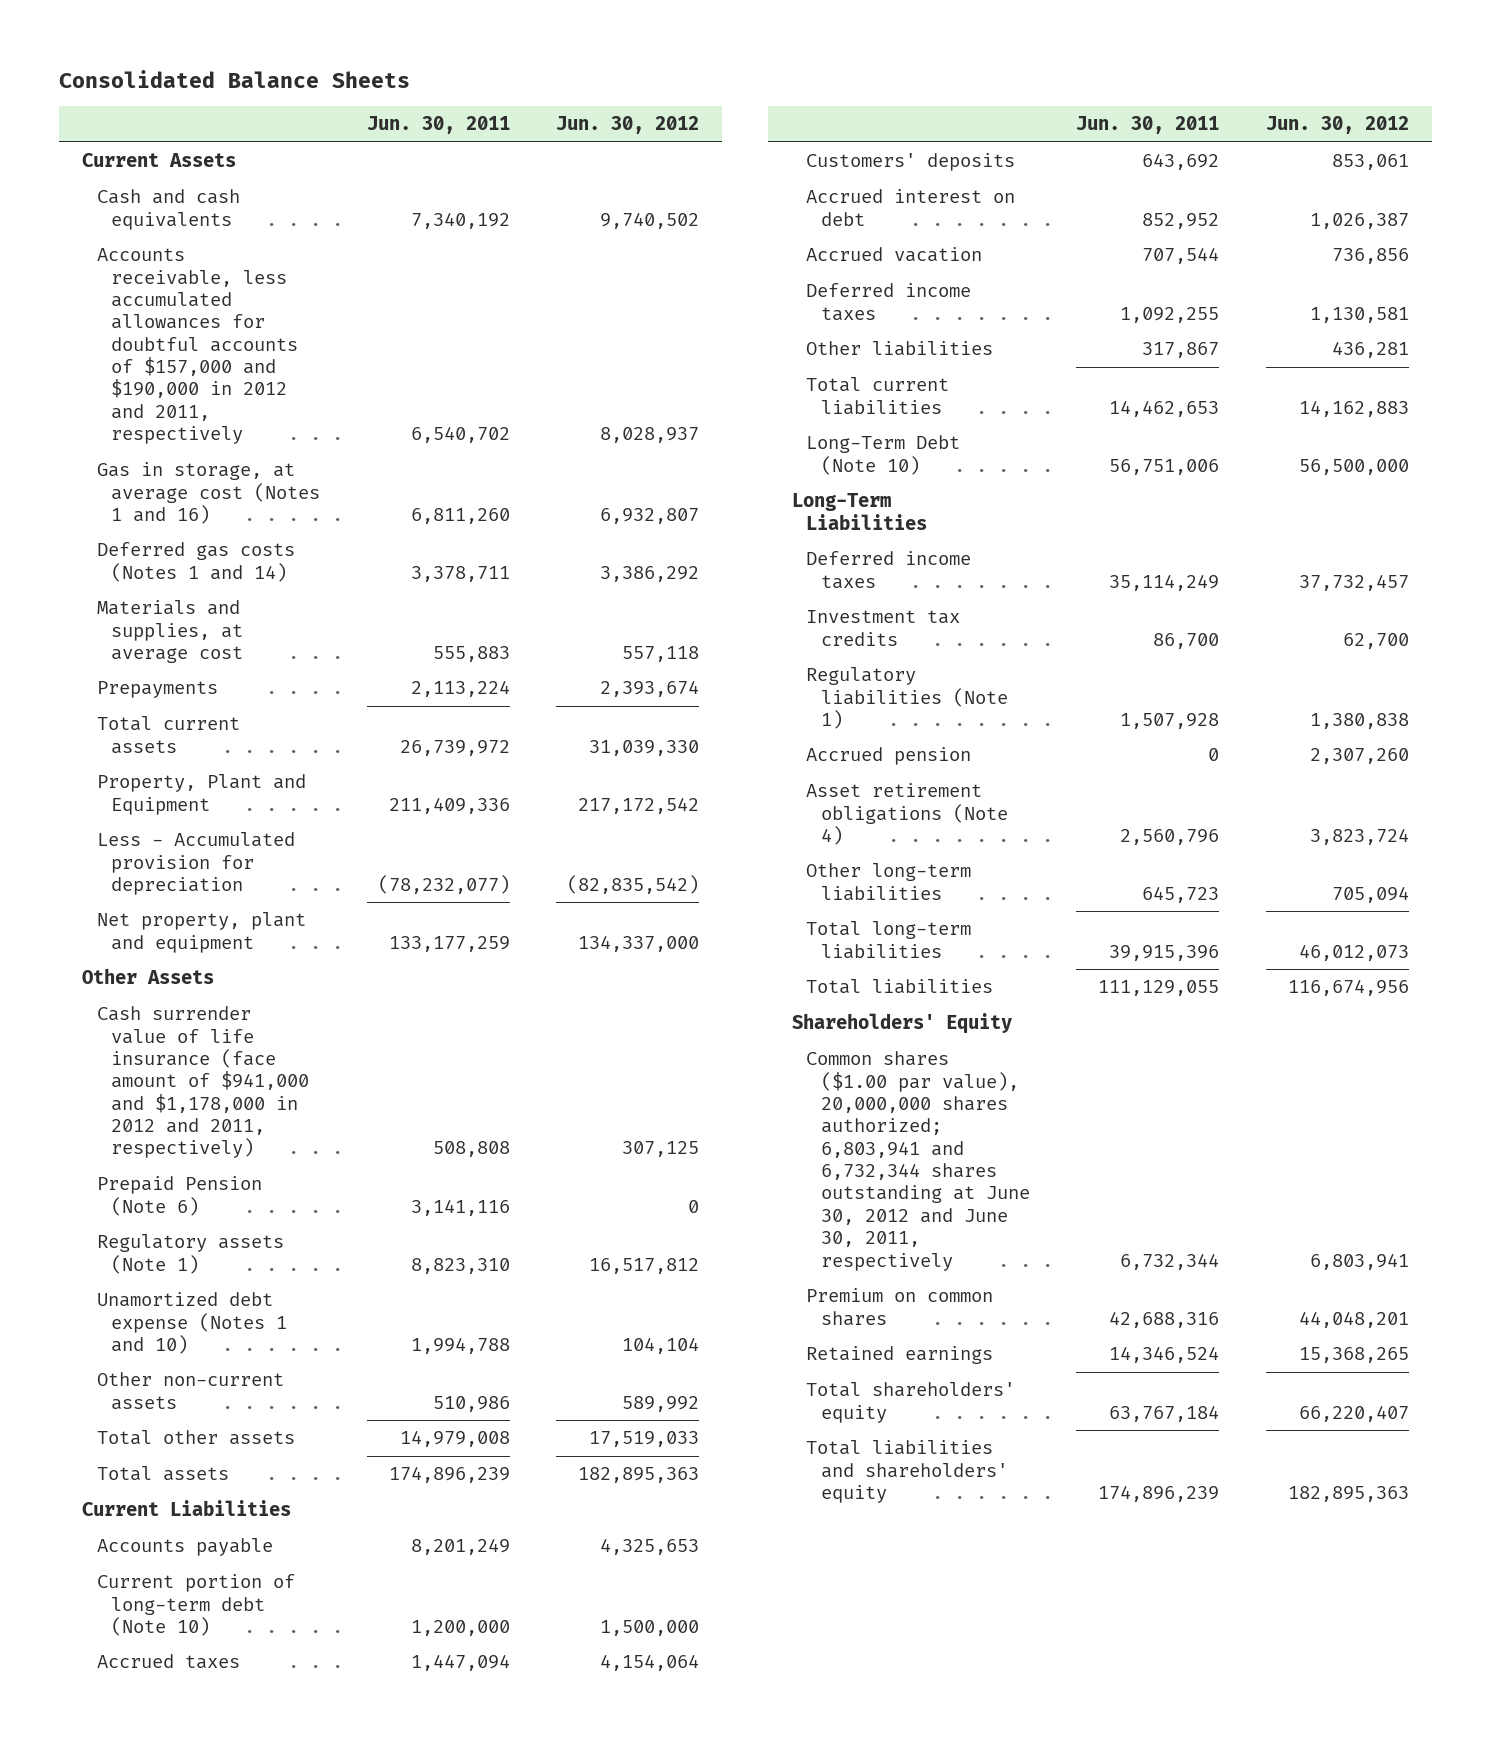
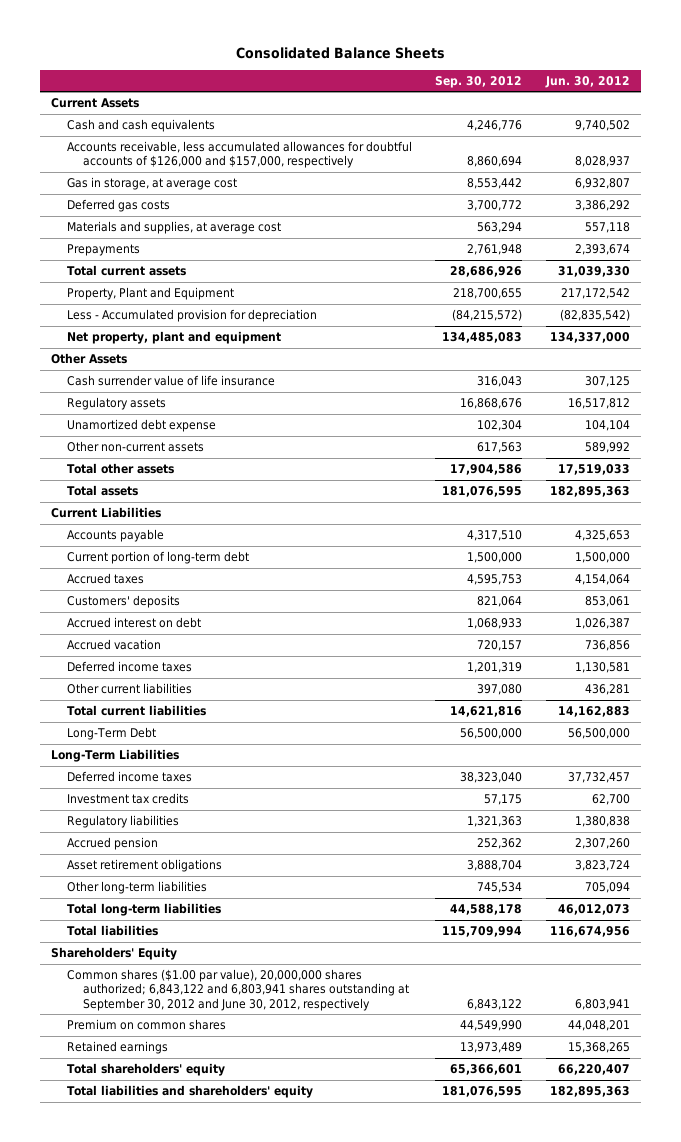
[366,116,510,135] Jun. 30, 2011 -> none
none -> [435,75,523,88] Sep. 30, 2012
[96,248,299,445] Accounts receivable, less accumulated allowances for doubtful accounts of $157,000 and $190,000 in 2012 and 2011, respectively -> [67,141,413,169] Accounts receivable, less accumulated allowances for doubtful accounts of $126,000 and $157,000, respectively
[96,462,321,524] Gas in storage, at average cost (Notes 1 and 16) -> [67,177,238,191] Gas in storage, at average cost
[96,542,295,582] Deferred gas costs (Notes 1 and 14) -> [67,199,171,213] Deferred gas costs
[96,1176,262,1216] Prepaid Pension (Note 6) -> none
[96,1006,310,1159] Cash surrender value of life insurance (face amount of $941,000 and $1,178,000 in 2012 and 2011, respectively) -> [67,375,276,387] Cash surrender value of life insurance
[96,1234,284,1274] Regulatory assets (Note 1) -> [67,397,167,411] Regulatory assets
[96,1292,288,1354] Unamortized debt expense (Notes 1 and 10) -> [67,419,217,433] Unamortized debt expense
[96,1574,295,1636] Current portion of long-term debt (Note 10) -> [67,551,250,565] Current portion of long-term debt
[806,341,994,357] Other liabilities -> [67,683,193,695] Other current liabilities
[806,435,961,475] Long-Term Debt (Note 10) -> [67,727,157,741] Long-Term Debt
[806,667,1008,729] Regulatory liabilities (Note 1) -> [67,815,180,829] Regulatory liabilities
[806,783,1008,845] Asset retirement obligations (Note 4) -> [67,859,223,873] Asset retirement obligations
[806,1051,1030,1271] Common shares ($1.00 par value), 20,000,000 shares authorized; 6,803,941 and 6,732,344 shares outstanding at June 30, 2012 and June 30, 2011, respectively -> [67,969,410,1011] Common shares ($1.00 par value), 20,000,000 shares authorized; 6,843,122 and 6,803,941 shares outstanding at September 30, 2012 and June 30, 2012, respectively

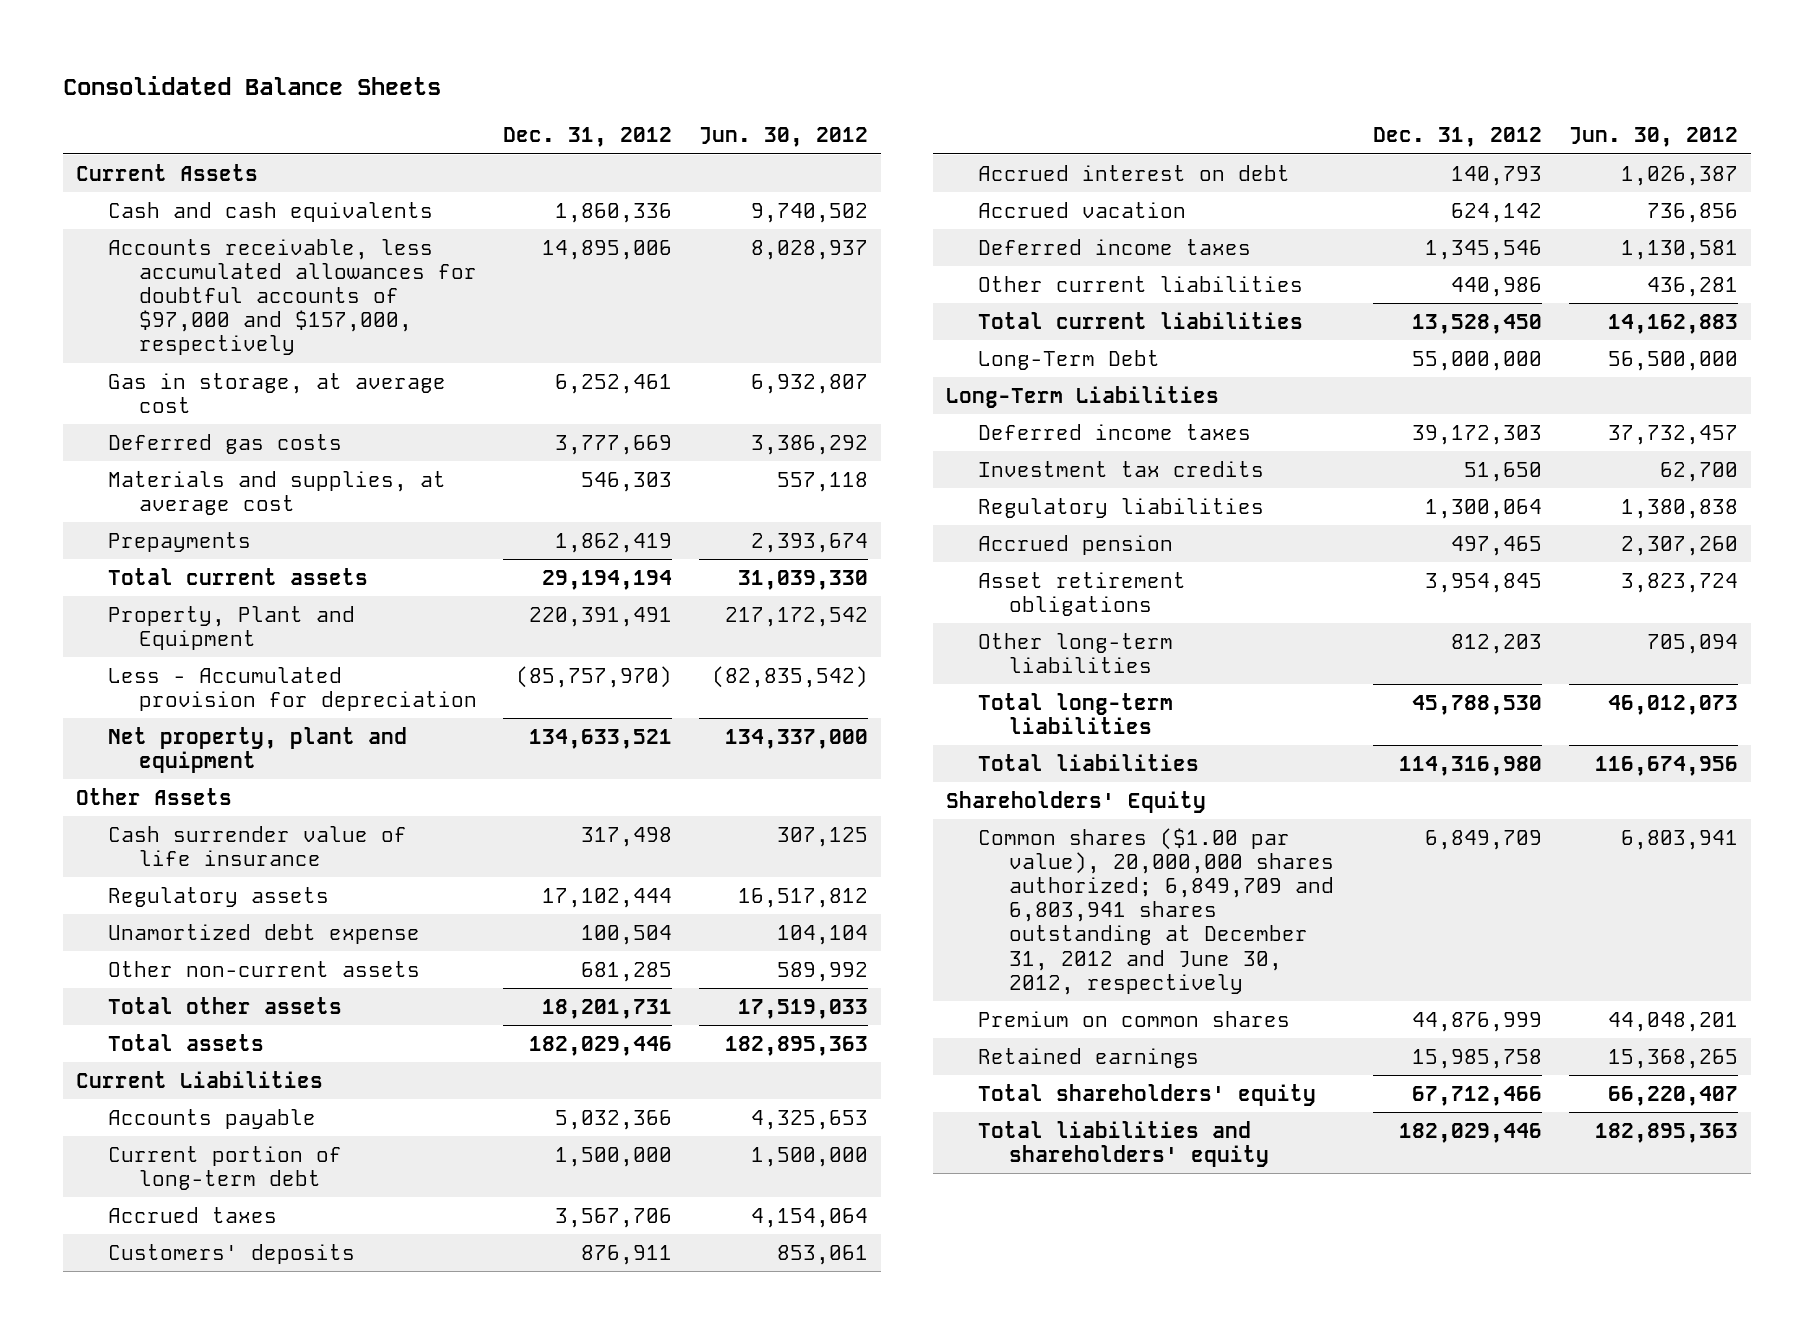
[435,75,523,88] Sep. 30, 2012 -> none
none -> [503,127,673,148] Dec. 31, 2012
[67,141,413,169] Accounts receivable, less accumulated allowances for doubtful accounts of $126,000 and $157,000, respectively -> [107,238,478,356] Accounts receivable, less accumulated allowances for doubtful accounts of $97,000 and $157,000, respectively
[67,969,410,1011] Common shares ($1.00 par value), 20,000,000 shares authorized; 6,843,122 and 6,803,941 shares outstanding at September 30, 2012 and June 30, 2012, respectively -> [977,827,1335,995] Common shares ($1.00 par value), 20,000,000 shares authorized; 6,849,709 and 6,803,941 shares outstanding at December 31, 2012 and June 30, 2012, respectively

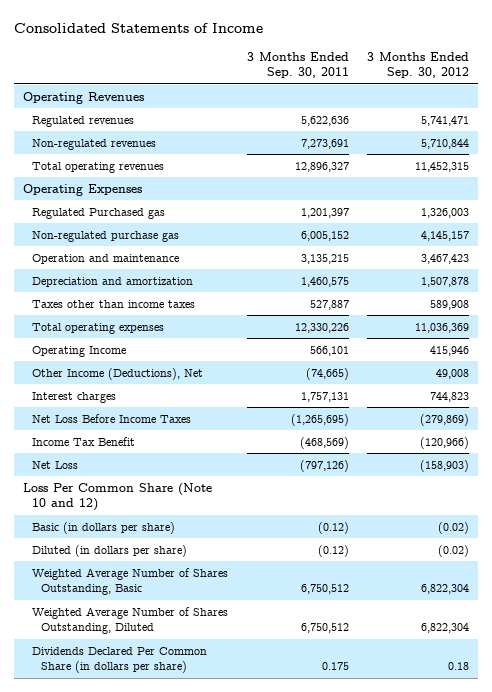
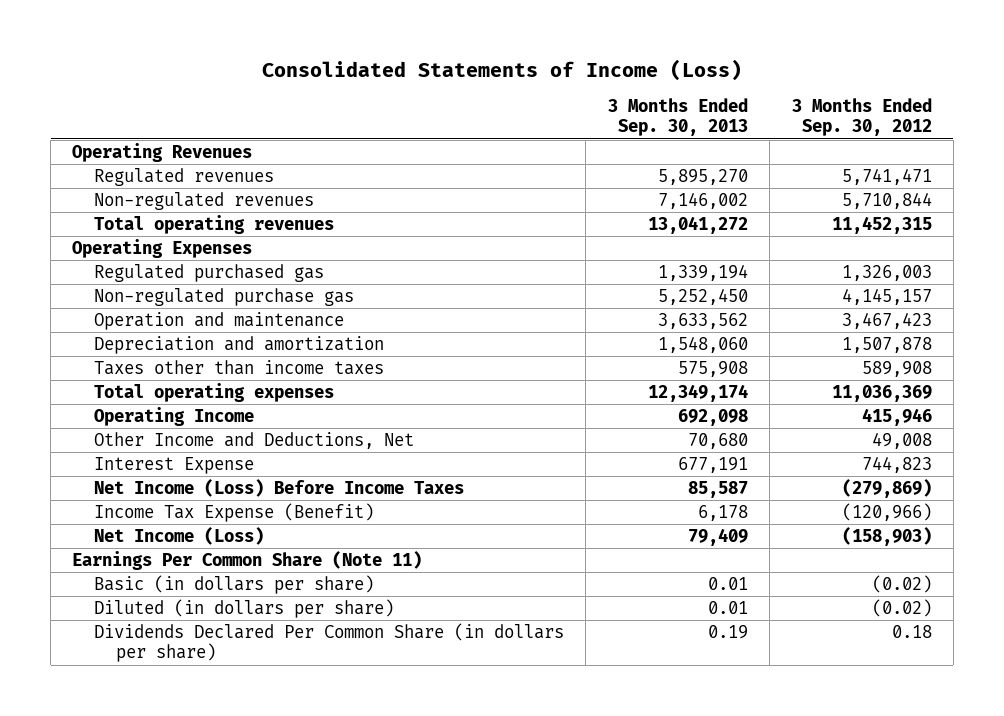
[14,23,264,34] Consolidated Statements of Income -> [261,58,742,81] Consolidated Statements of Income (Loss)
[246,51,349,79] 3 Months Ended Sep. 30, 2011 -> none
none -> [607,98,748,137] 3 Months Ended Sep. 30, 2013
[32,207,166,219] Regulated Purchased gas -> [93,264,324,283] Regulated purchased gas
[32,367,204,380] Other Income (Deductions), Net -> [93,432,414,450] Other Income and Deductions, Net
[32,391,117,403] Interest charges -> [93,457,254,475] Interest Expense
[32,413,192,423] Net Loss Before Income Taxes -> [93,479,464,498] Net Income (Loss) Before Income Taxes
[32,436,136,446] Income Tax Benefit -> [93,503,374,523] Income Tax Expense (Benefit)
[32,460,79,469] Net Loss -> [93,527,264,546] Net Income (Loss)
[23,482,213,512] Loss Per Common Share (Note 10 and 12) -> [72,551,423,571] Earnings Per Common Share (Note 11)
[32,567,229,596] Weighted Average Number of Shares Outstanding, Basic -> none
[32,606,229,635] Weighted Average Number of Shares Outstanding, Diluted -> none

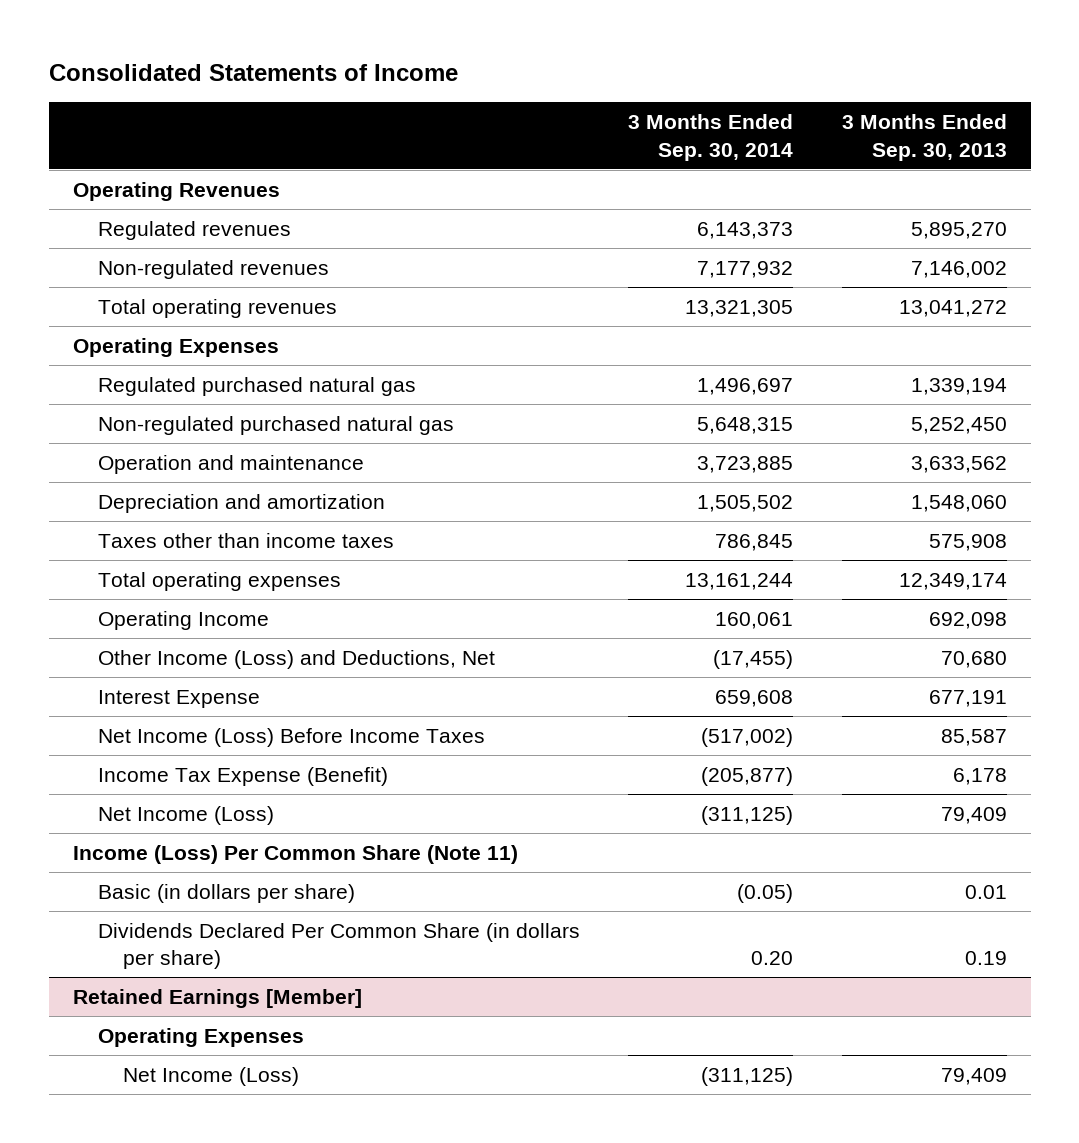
[261,58,742,81] Consolidated Statements of Income (Loss) -> [48,64,458,82] Consolidated Statements of Income
[791,98,932,137] 3 Months Ended Sep. 30, 2012 -> none
none -> [628,114,794,161] 3 Months Ended Sep. 30, 2014
[93,264,324,283] Regulated purchased gas -> [98,376,417,396] Regulated purchased natural gas
[93,288,354,307] Non-regulated purchase gas -> [98,415,455,435] Non-regulated purchased natural gas
[93,432,414,450] Other Income and Deductions, Net -> [98,649,496,669] Other Income (Loss) and Deductions, Net
[72,551,423,571] Earnings Per Common Share (Note 11) -> [72,844,518,864] Income (Loss) Per Common Share (Note 11)
[93,599,394,619] Diluted (in dollars per share) -> none
none -> [72,988,362,1008] Retained Earnings [Member]
none -> [98,1027,305,1047] Operating Expenses
none -> [123,1066,300,1086] Net Income (Loss)

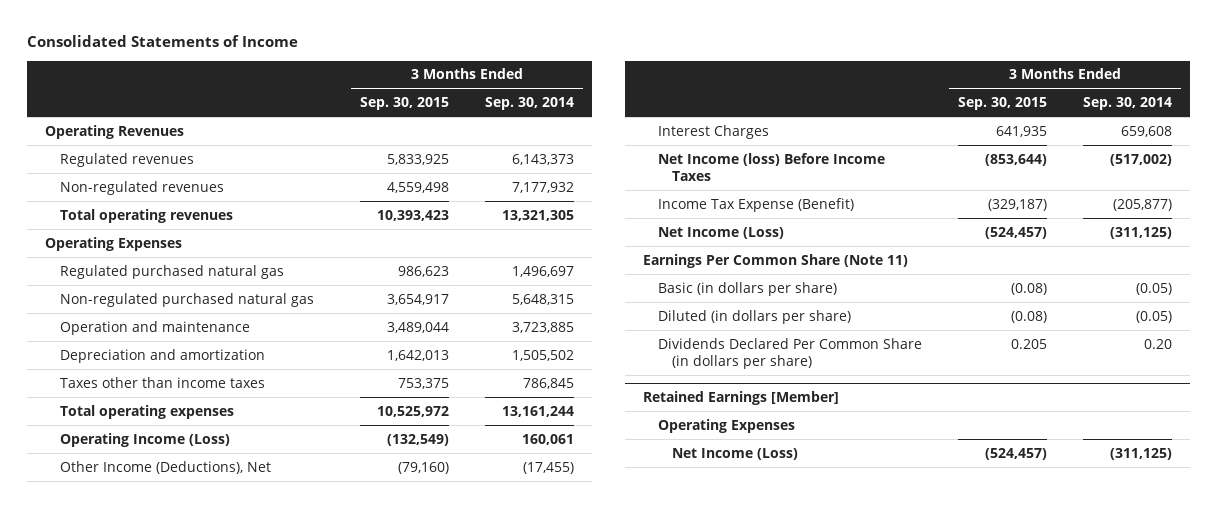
[841,114,1007,161] 3 Months Ended Sep. 30, 2013 -> none
none -> [359,96,449,110] Sep. 30, 2015
[98,610,270,630] Operating Income -> [59,432,230,447] Operating Income (Loss)
[98,649,496,669] Other Income (Loss) and Deductions, Net -> [59,460,271,474] Other Income (Deductions), Net
[98,689,261,708] Interest Expense -> [657,124,769,139] Interest Charges
[98,727,486,747] Net Income (Loss) Before Income Taxes -> [657,152,885,181] Net Income (loss) Before Income Taxes
[72,844,518,864] Income (Loss) Per Common Share (Note 11) -> [642,253,908,268] Earnings Per Common Share (Note 11)
none -> [657,309,851,324] Diluted (in dollars per share)

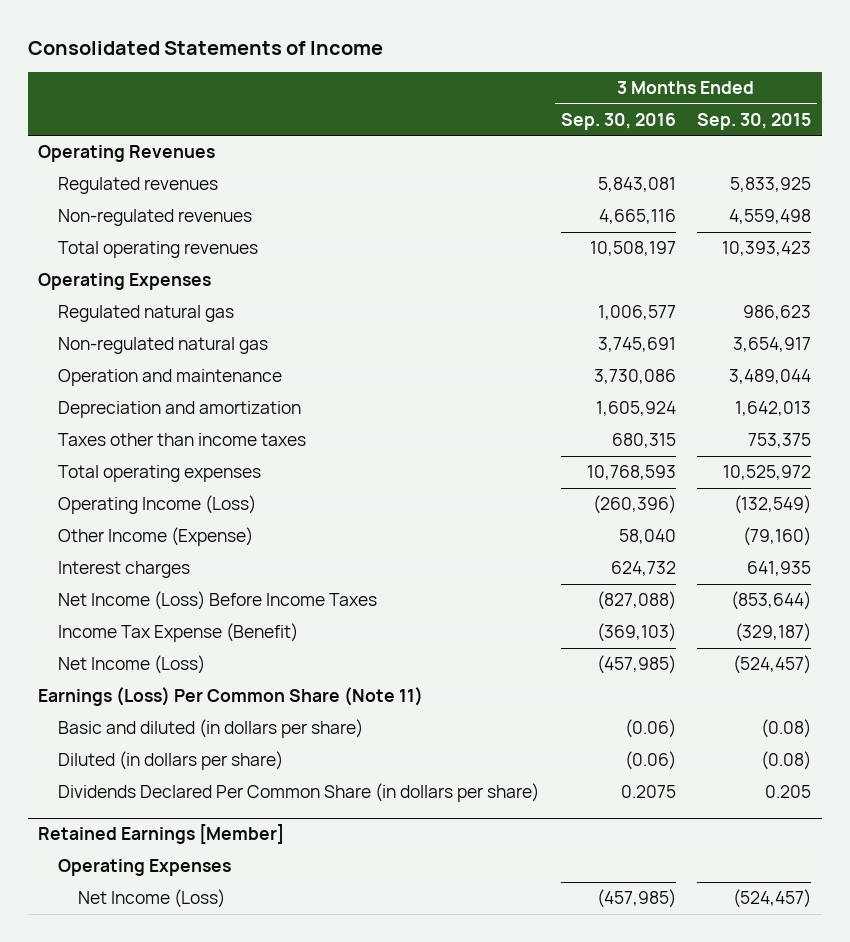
[484,96,574,110] Sep. 30, 2014 -> none
none -> [560,112,676,130] Sep. 30, 2016
[59,264,284,279] Regulated purchased natural gas -> [58,305,235,323] Regulated natural gas
[59,292,314,307] Non-regulated purchased natural gas -> [58,337,269,355] Non-regulated natural gas
[59,460,271,474] Other Income (Deductions), Net -> [58,527,254,547] Other Income (Expense)
[657,124,769,139] Interest Charges -> [58,561,191,579] Interest charges
[657,152,885,181] Net Income (loss) Before Income Taxes -> [58,591,378,611] Net Income (Loss) Before Income Taxes
[642,253,908,268] Earnings Per Common Share (Note 11) -> [38,687,424,707] Earnings (Loss) Per Common Share (Note 11)
[657,281,837,296] Basic (in dollars per share) -> [58,719,364,739] Basic and diluted (in dollars per share)

